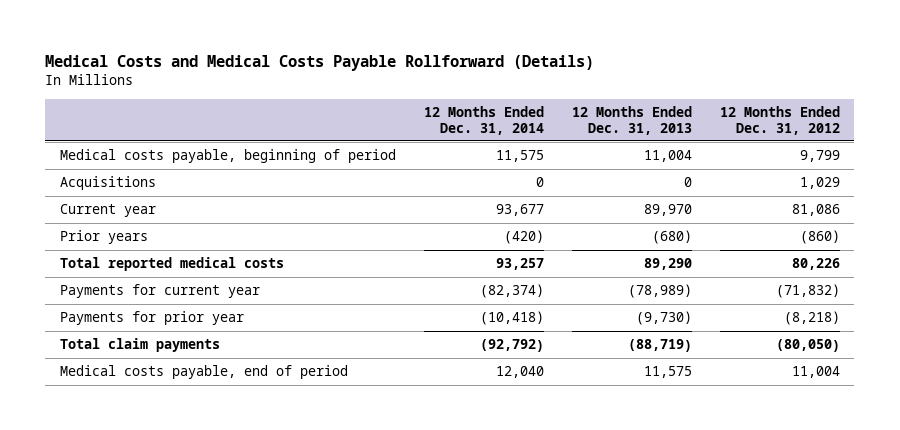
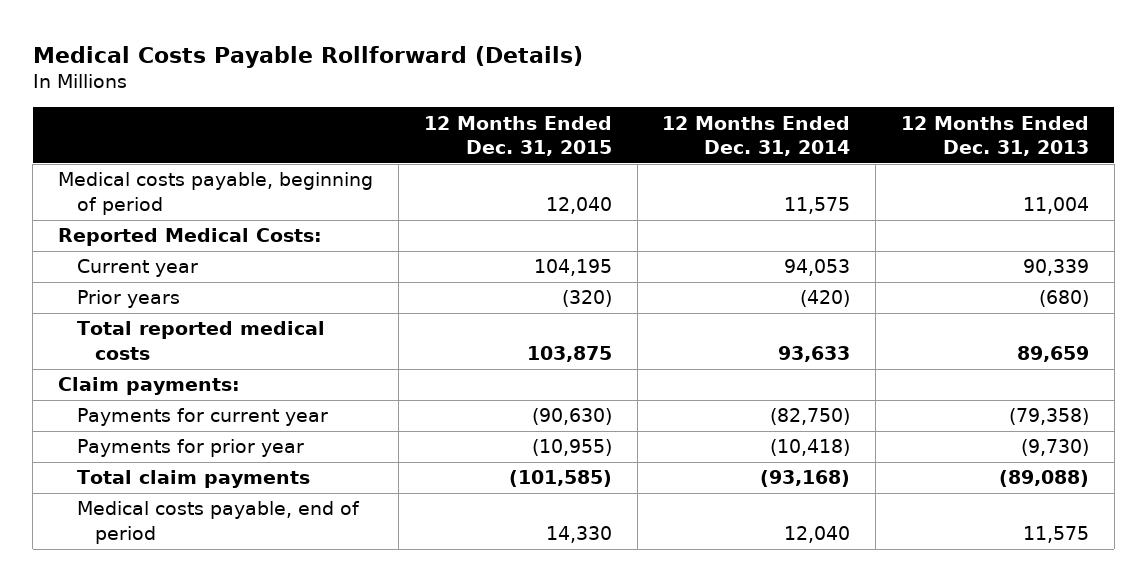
[45,54,595,71] Medical Costs and Medical Costs Payable Rollforward (Details) -> [32,45,583,68] Medical Costs Payable Rollforward (Details)
[720,105,841,135] 12 Months Ended Dec. 31, 2012 -> none
none -> [423,115,612,157] 12 Months Ended Dec. 31, 2015
[59,176,156,191] Acquisitions -> none
none -> [58,228,323,247] Reported Medical Costs:
[495,204,544,217] 93,677 -> [784,259,851,277] 94,053
[644,204,693,217] 89,970 -> [1023,259,1090,277] 90,339
[495,258,544,271] 93,257 -> [778,345,851,362] 93,633
[644,258,693,271] 89,290 -> [1017,345,1090,362] 89,659
none -> [58,377,241,396] Claim payments:
[479,284,544,299] (82,374) -> [770,408,851,426] (82,750)
[628,284,693,299] (78,989) -> [1009,408,1090,426] (79,358)
[479,339,544,353] (92,792) -> [760,470,851,488] (93,168)
[628,339,693,353] (88,719) -> [999,470,1090,488] (89,088)

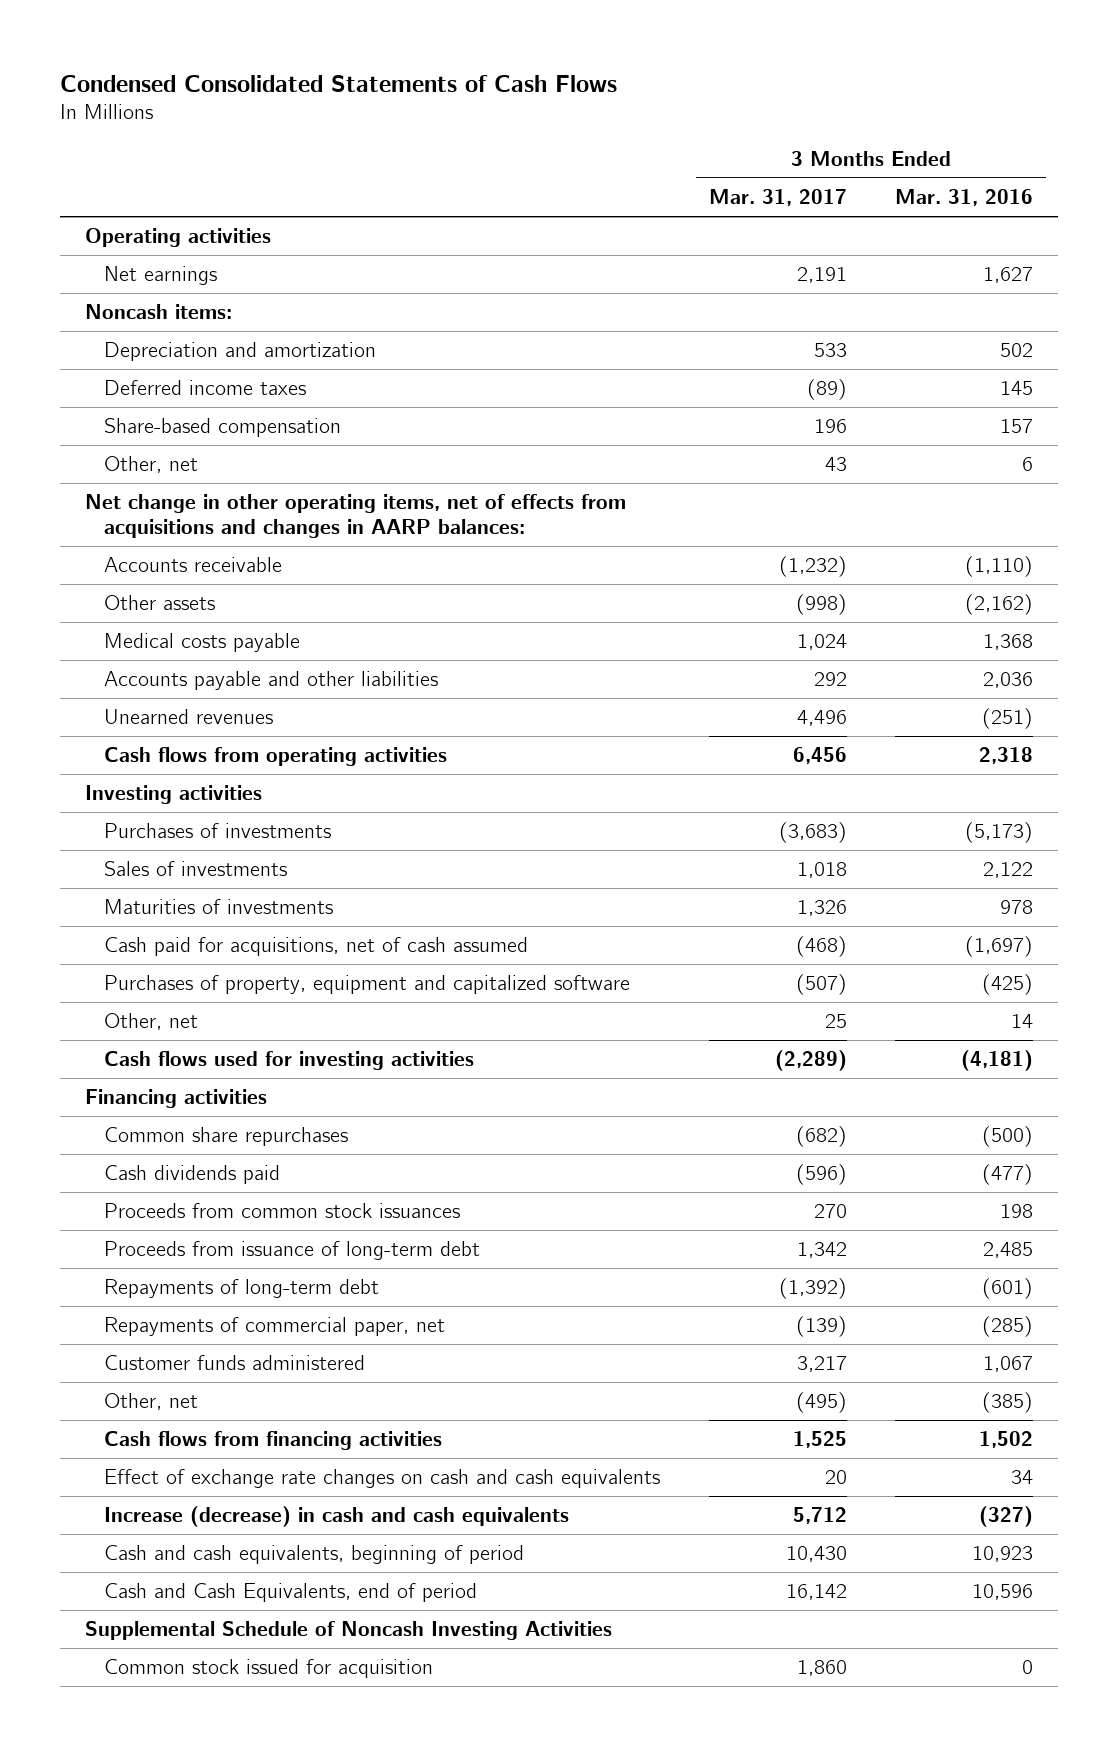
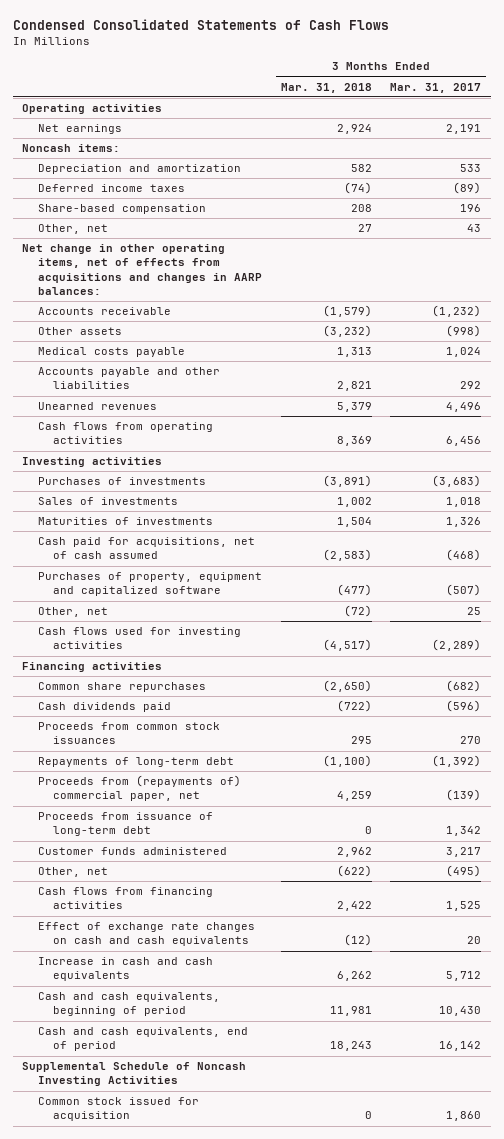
[895,189,1034,207] Mar. 31, 2016 -> none
none -> [280,82,372,93] Mar. 31, 2018
[103,1317,445,1337] Repayments of commercial paper, net -> [37,775,241,802] Proceeds from (repayments of) commercial paper, net
[103,1241,480,1261] Proceeds from issuance of long-term debt -> [37,812,213,837] Proceeds from issuance of long-term debt
[103,1506,569,1528] Increase (decrease) in cash and cash equivalents -> [37,957,213,982] Increase in cash and cash equivalents
[103,1583,477,1603] Cash and Cash Equivalents, end of period -> [37,1027,248,1052] Cash and cash equivalents, end of period

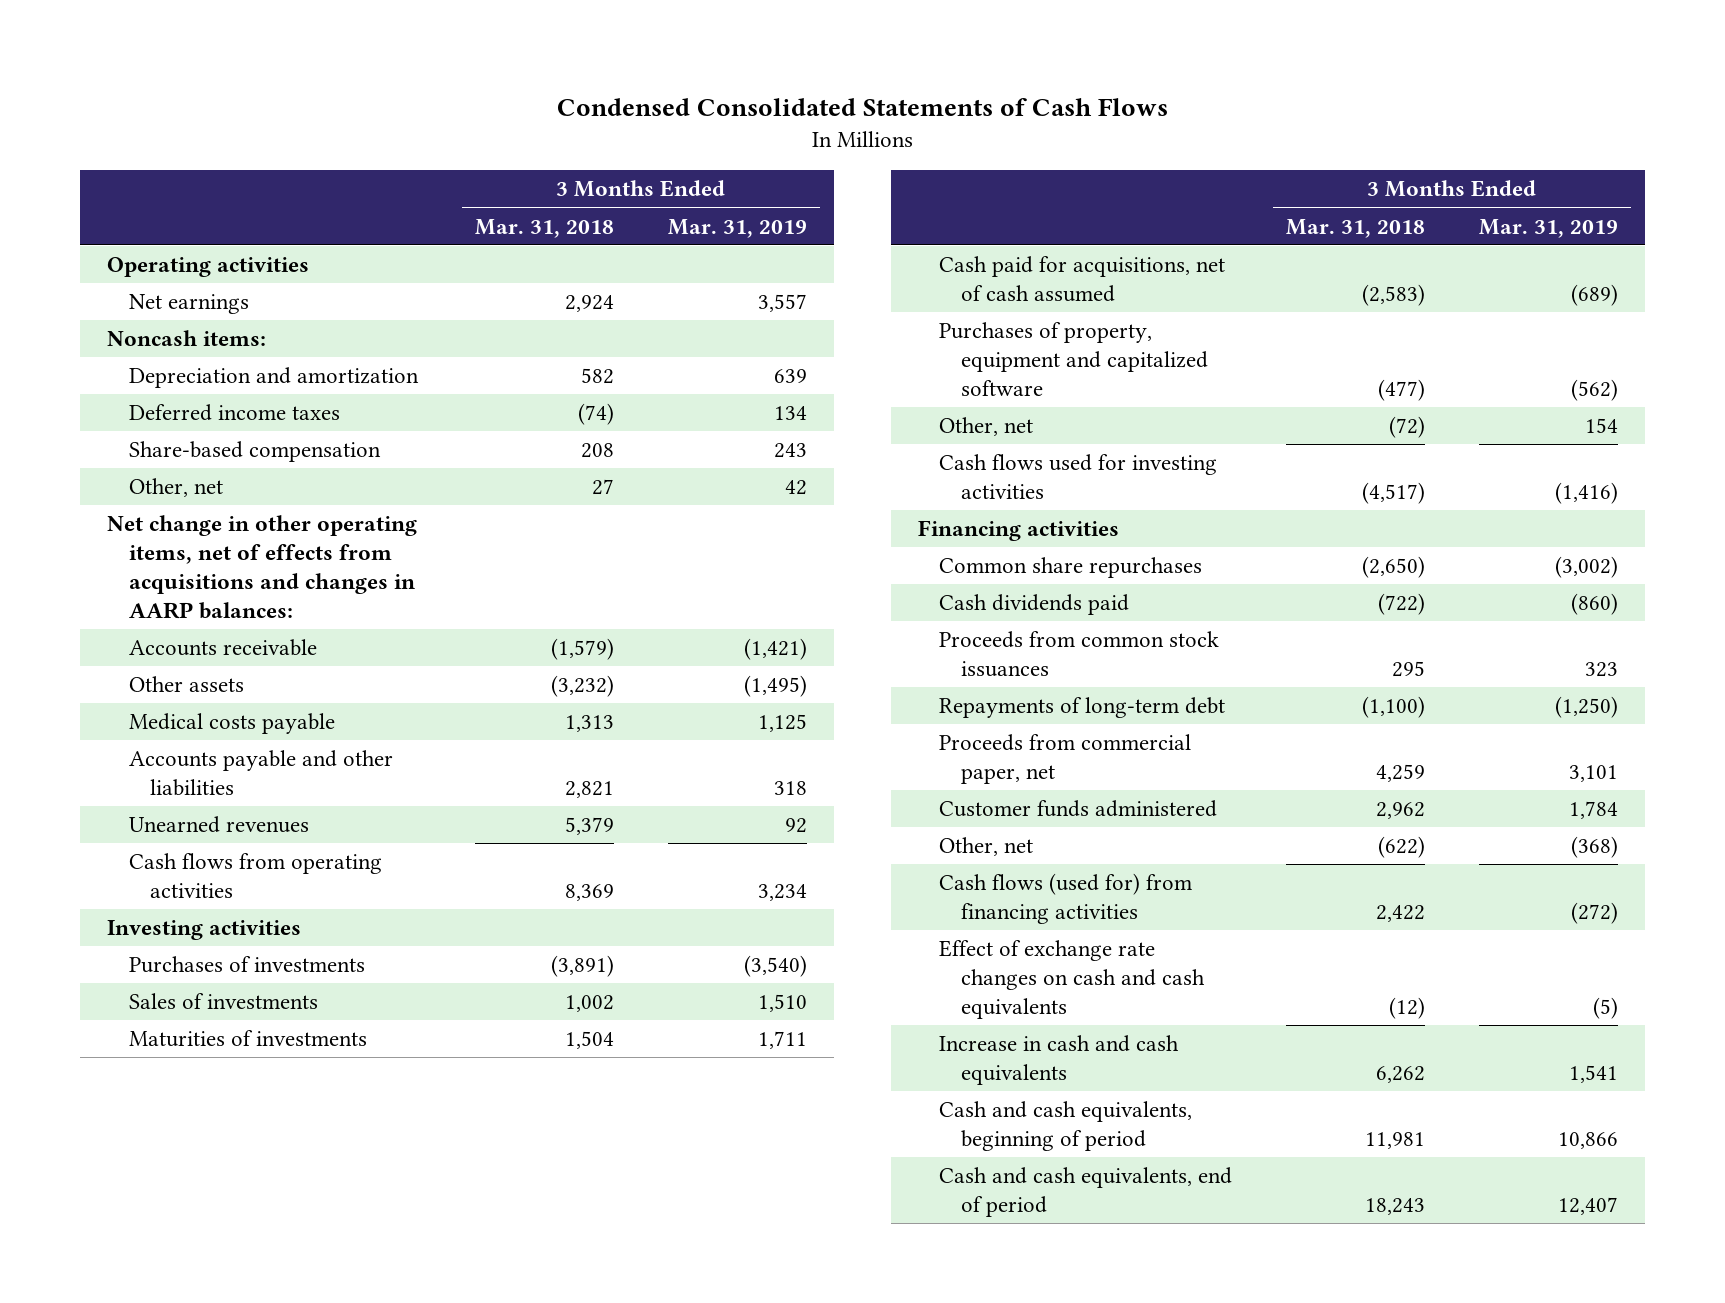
[390,82,482,93] Mar. 31, 2017 -> none
none -> [667,218,807,238] Mar. 31, 2019
[37,812,213,837] Proceeds from issuance of long-term debt -> none
[37,775,241,802] Proceeds from (repayments of) commercial paper, net -> [939,734,1192,785] Proceeds from commercial paper, net
[37,887,213,910] Cash flows from financing activities -> [939,873,1193,925] Cash flows (used for) from financing activities
[22,1062,247,1087] Supplemental Schedule of Noncash Investing Activities -> none
[37,1097,199,1122] Common stock issued for acquisition -> none

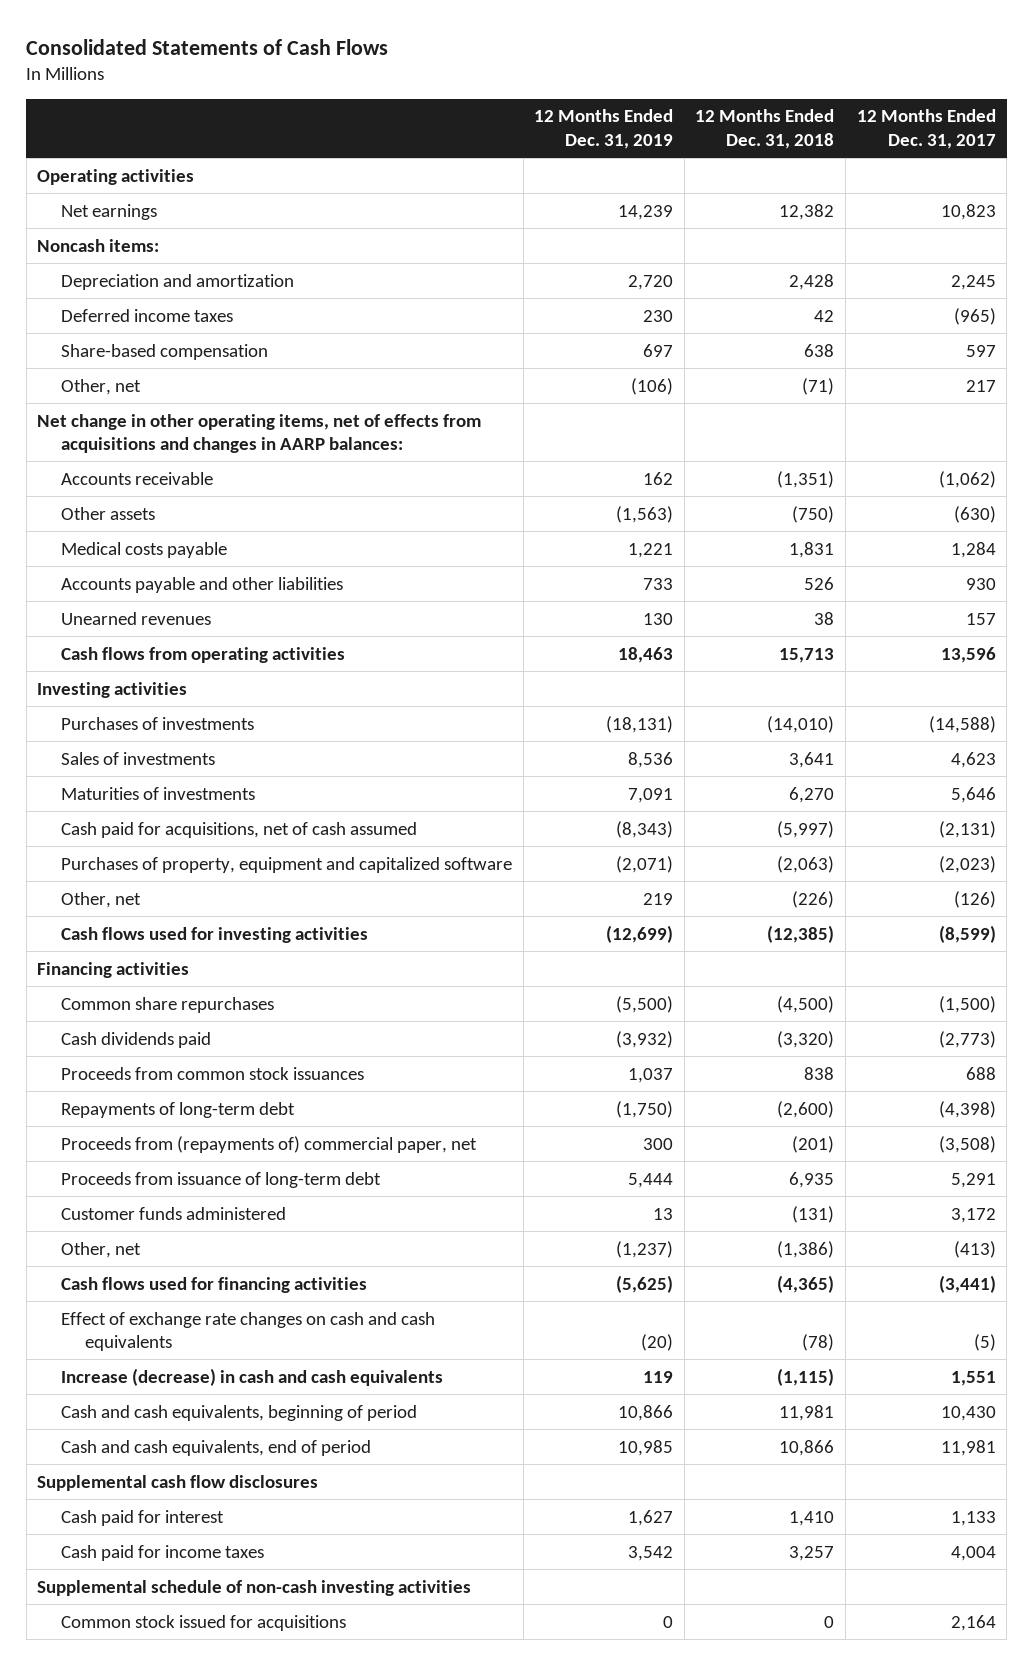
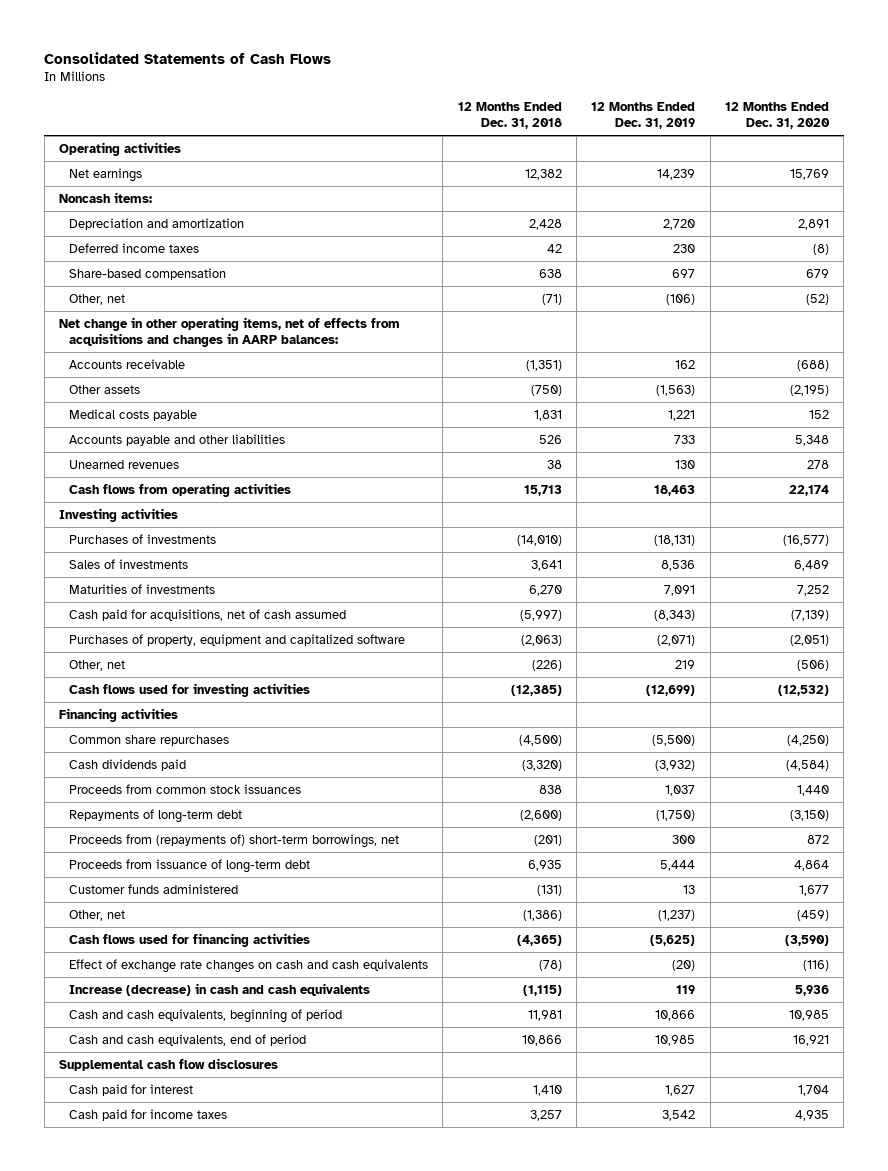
[856,109,996,149] 12 Months Ended Dec. 31, 2017 -> none
none -> [724,101,830,130] 12 Months Ended Dec. 31, 2020
[61,1135,478,1153] Proceeds from (repayments of) commercial paper, net -> [69,833,400,848] Proceeds from (repayments of) short-term borrowings, net
[37,1579,472,1596] Supplemental schedule of non-cash investing activities -> none
[61,1614,347,1631] Common stock issued for acquisitions -> none

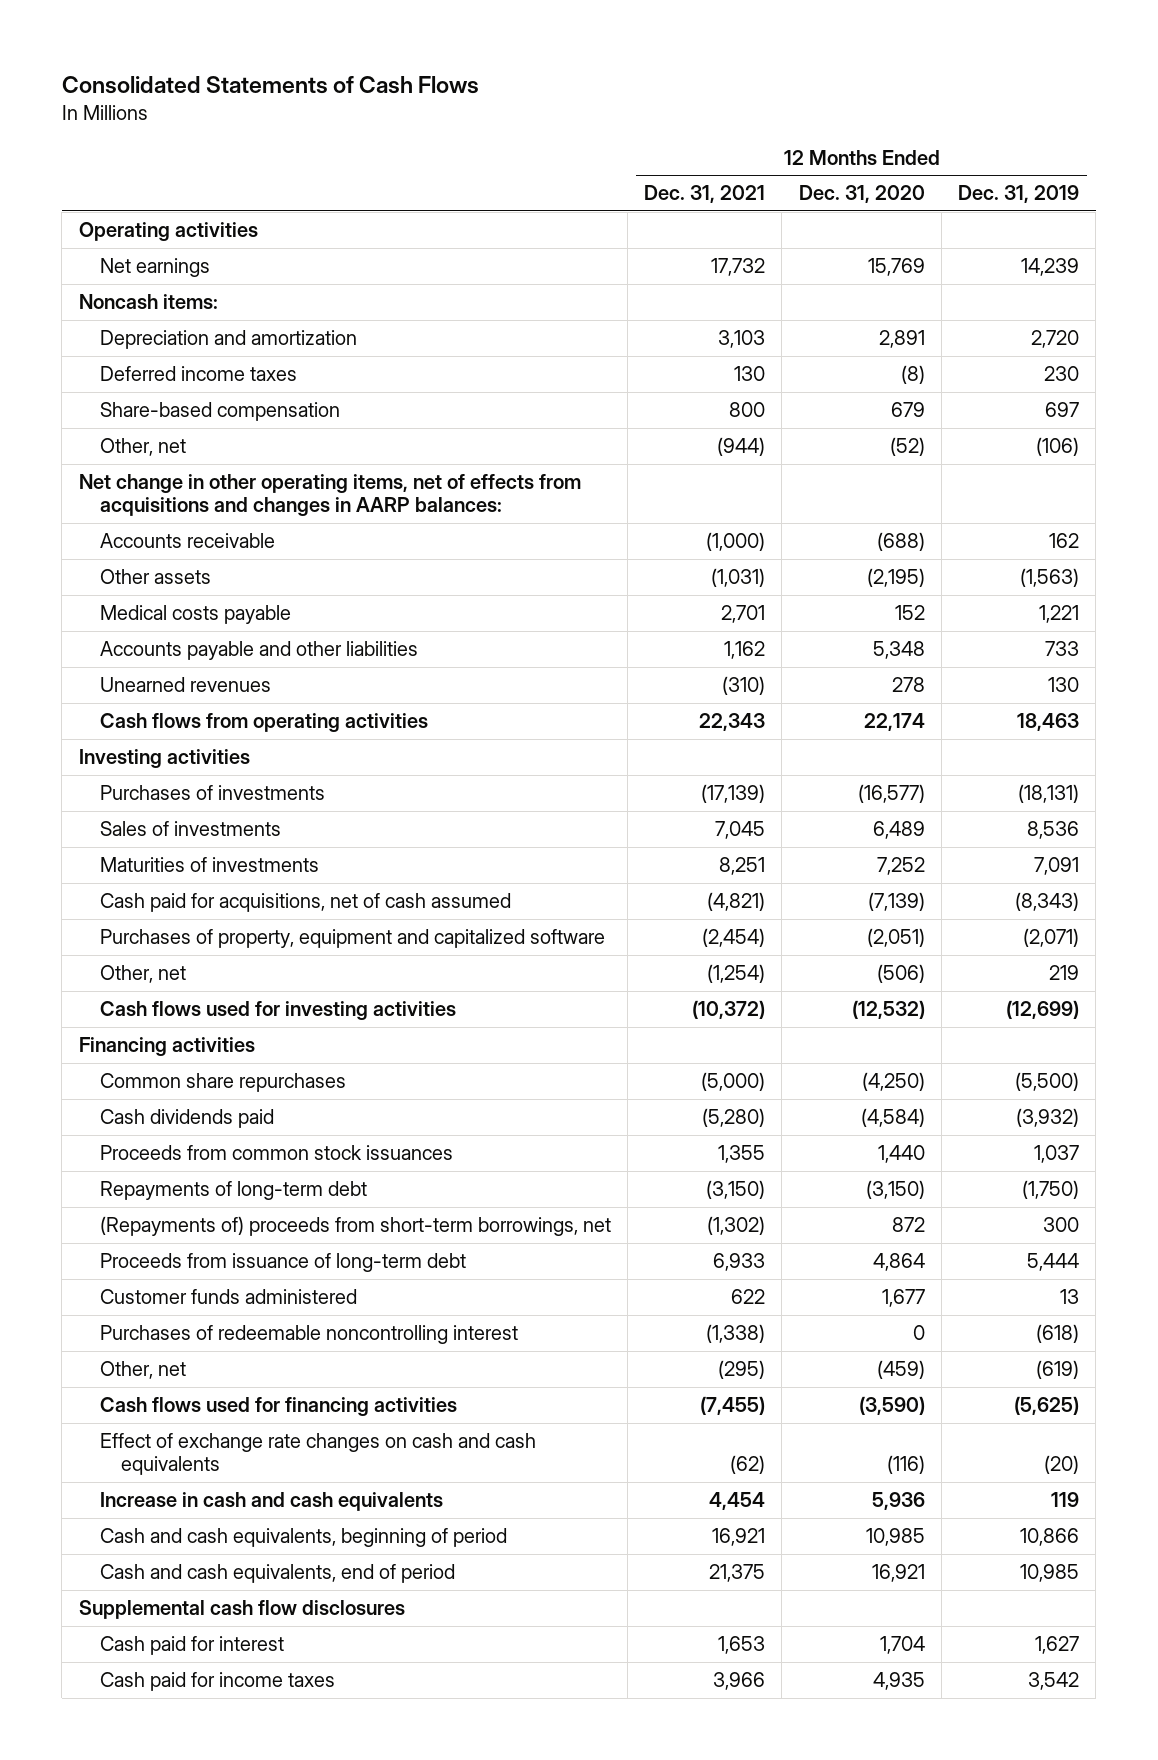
[457,101,562,130] 12 Months Ended Dec. 31, 2018 -> none
none -> [644,185,766,204] Dec. 31, 2021
[69,833,400,848] Proceeds from (repayments of) short-term borrowings, net -> [99,1216,611,1237] (Repayments of) proceeds from short-term borrowings, net
none -> [99,1325,518,1345] Purchases of redeemable noncontrolling interest
[658,909,696,921] (1,237) -> [1036,1360,1080,1380] (619)
[69,982,371,996] Increase (decrease) in cash and cash equivalents -> [99,1492,443,1512] Increase in cash and cash equivalents

